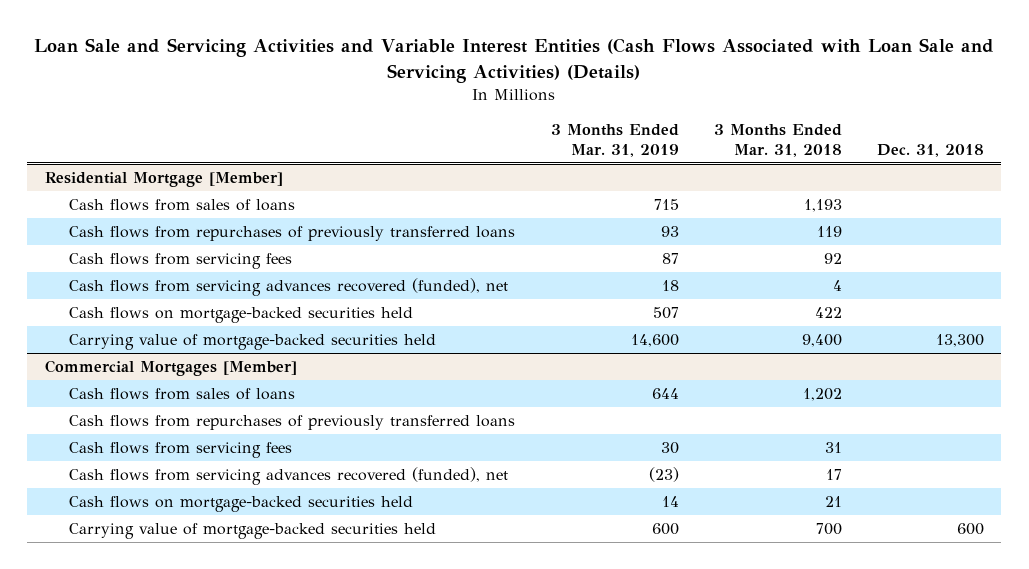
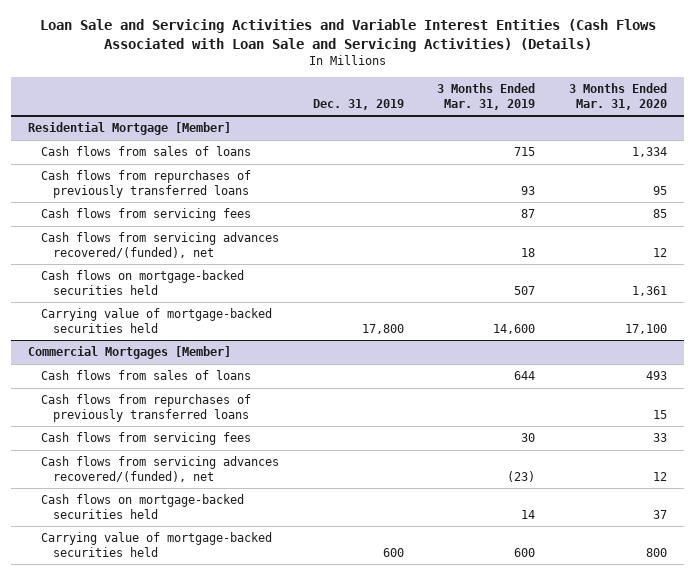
[713,123,842,157] 3 Months Ended Mar. 31, 2018 -> none
[876,143,984,157] Dec. 31, 2018 -> none
none -> [312,98,404,110] Dec. 31, 2019
none -> [569,83,668,110] 3 Months Ended Mar. 31, 2020
[69,278,509,297] Cash flows from servicing advances recovered (funded), net -> [40,232,279,258] Cash flows from servicing advances recovered/(funded), net
[69,467,509,486] Cash flows from servicing advances recovered (funded), net -> [40,456,279,482] Cash flows from servicing advances recovered/(funded), net

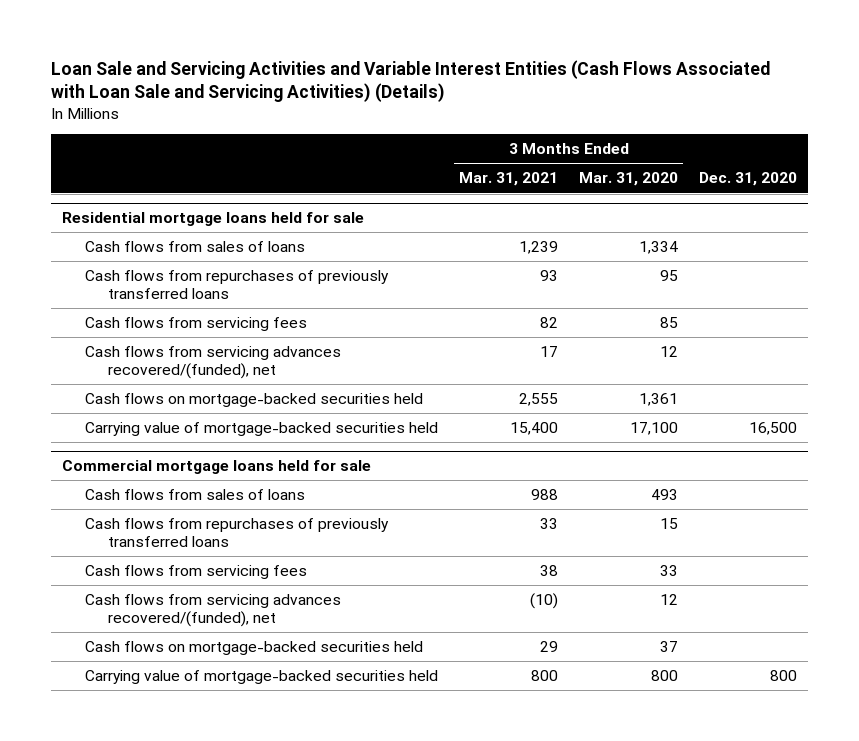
[312,98,404,110] Dec. 31, 2019 -> none
[437,83,536,110] 3 Months Ended Mar. 31, 2019 -> none
none -> [458,172,558,187] Mar. 31, 2021
none -> [699,172,798,187] Dec. 31, 2020
[28,122,232,136] Residential Mortgage [Member] -> [61,212,364,227] Residential mortgage loans held for sale
[28,346,232,360] Commercial Mortgages [Member] -> [61,460,371,475] Commercial mortgage loans held for sale

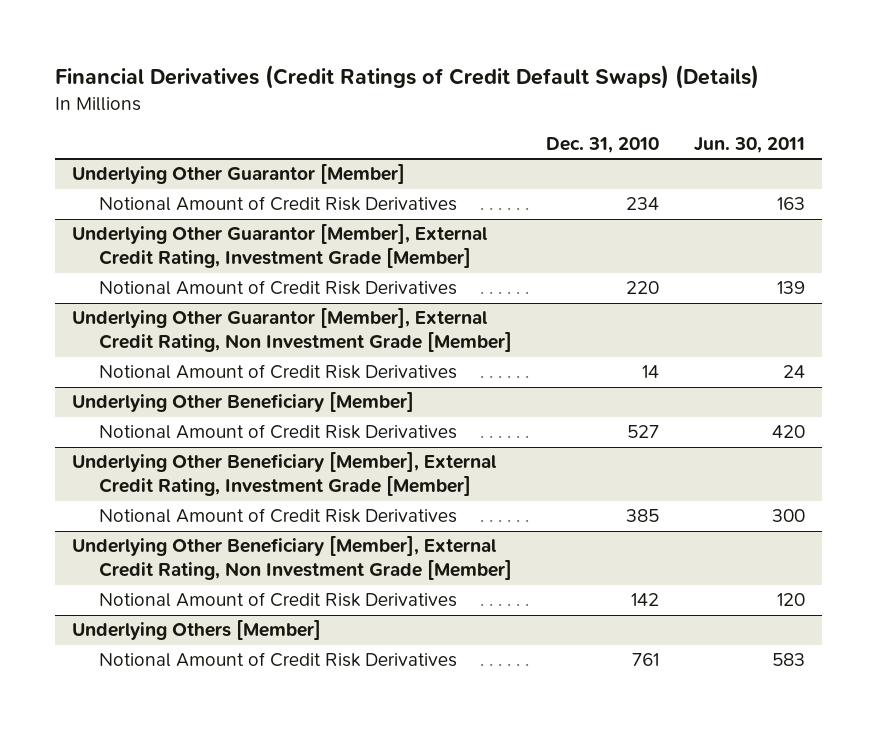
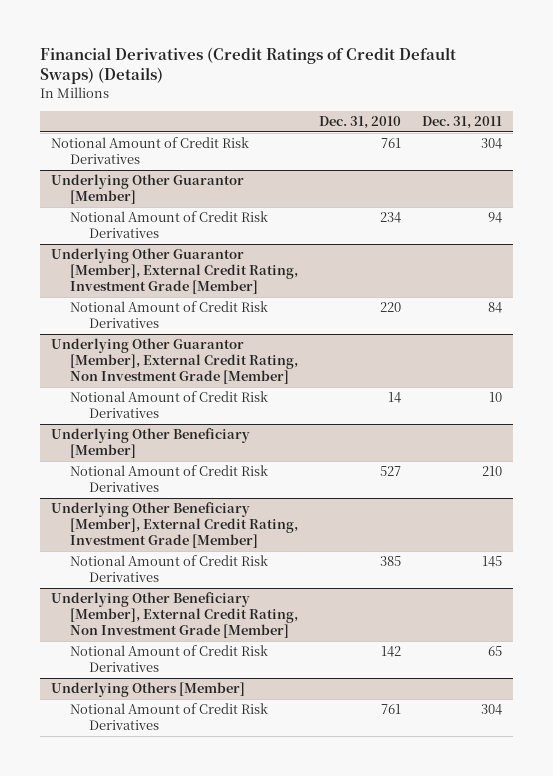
[693,136,805,153] Jun. 30, 2011 -> none
none -> [422,115,503,129] Dec. 31, 2011
none -> [50,137,249,165] Notional Amount of Credit Risk Derivatives

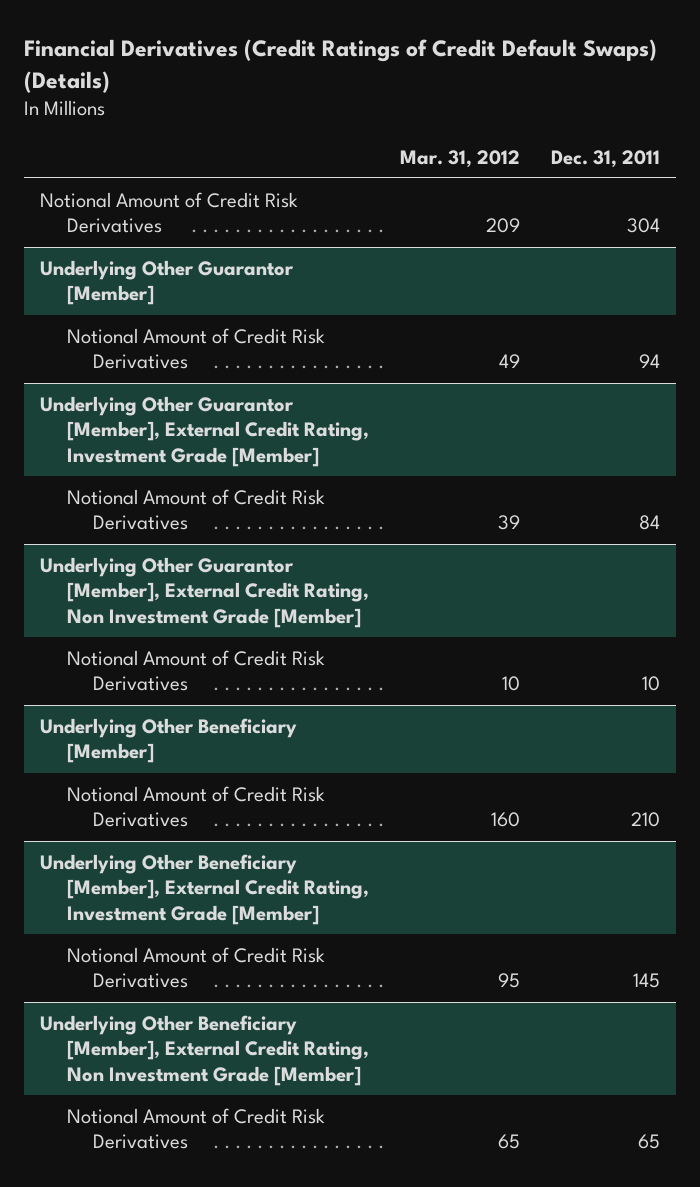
[319,115,402,129] Dec. 31, 2010 -> none
none -> [399,149,520,168] Mar. 31, 2012
[50,682,245,698] Underlying Others [Member] -> none
[70,703,269,731] Notional Amount of Credit Risk Derivatives -> none

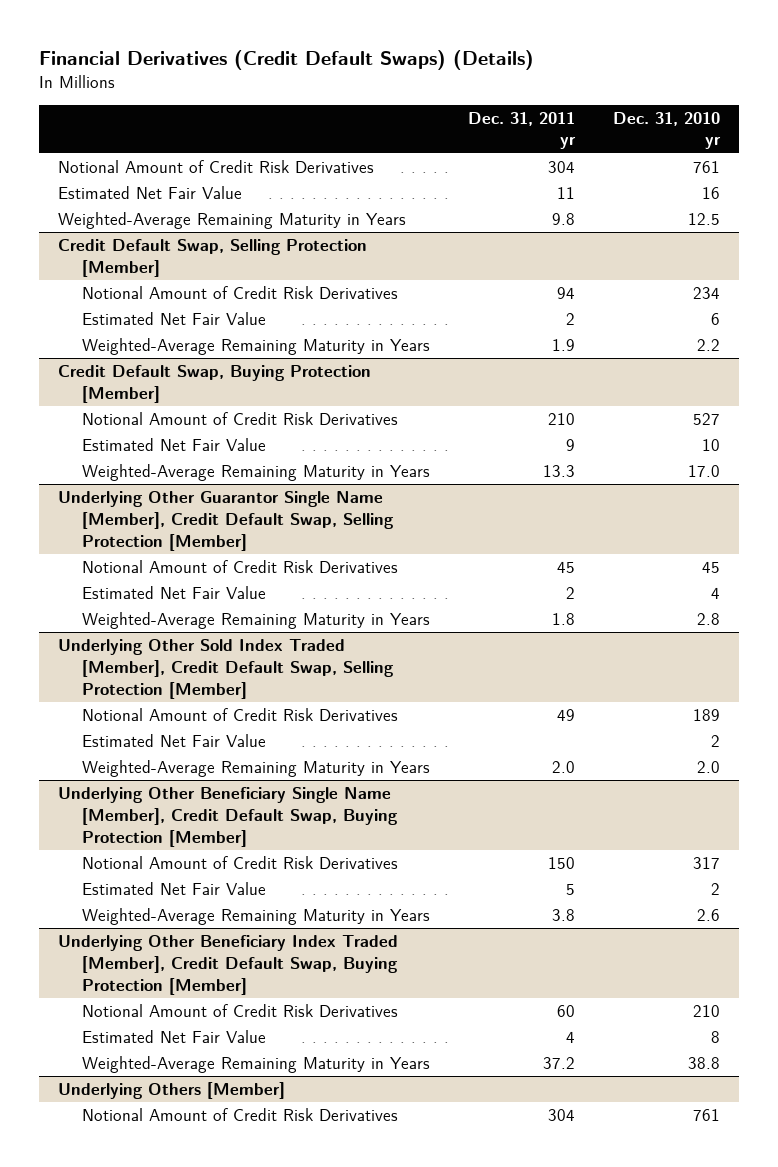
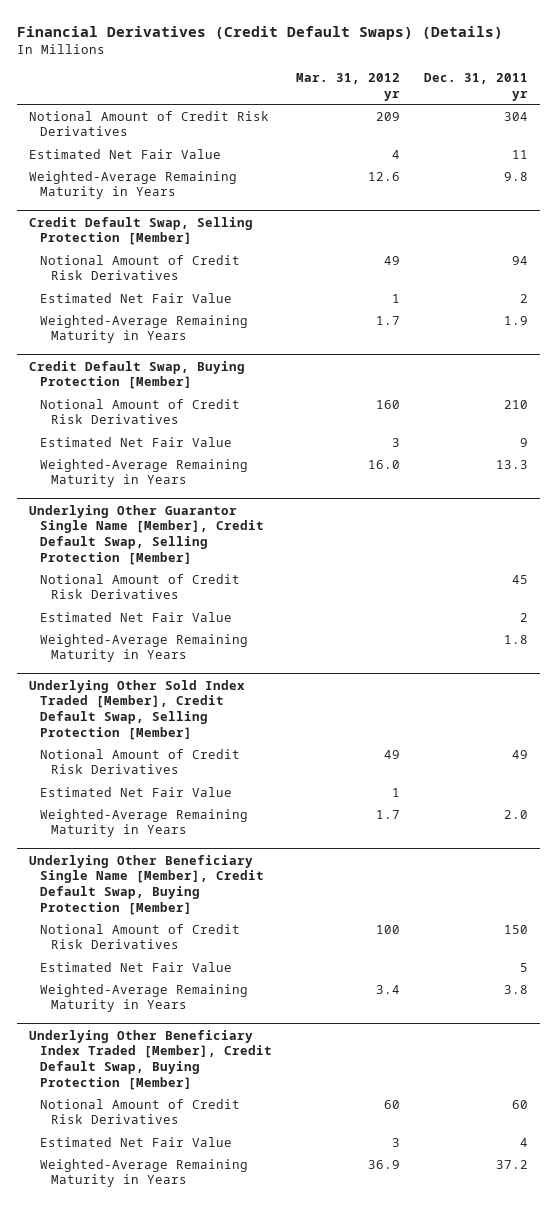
[613,111,722,150] Dec. 31, 2010 yr -> none
none -> [296,72,401,101] Mar. 31, 2012 yr
[58,1081,286,1099] Underlying Others [Member] -> none
[81,1107,398,1121] Notional Amount of Credit Risk Derivatives -> none

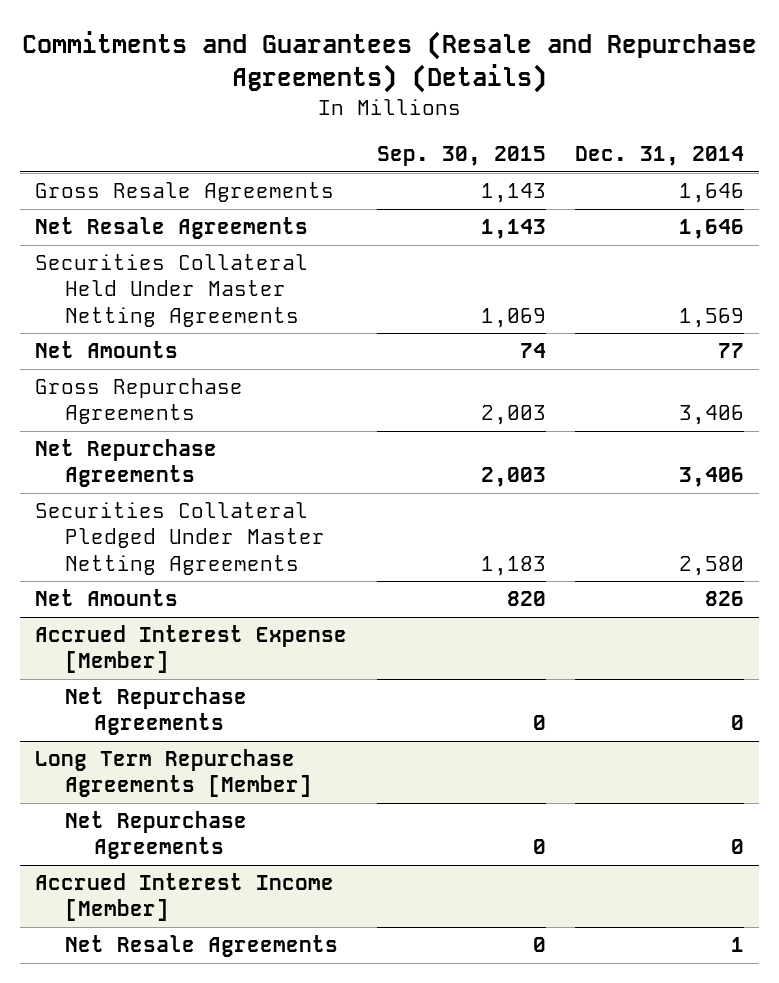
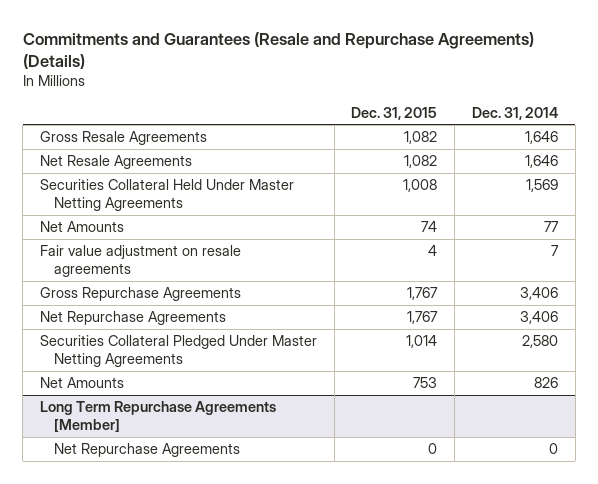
[376,146,546,167] Sep. 30, 2015 -> none
none -> [351,106,438,120] Dec. 31, 2015
none -> [39,245,241,277] Fair value adjustment on resale agreements
[34,625,347,674] Accrued Interest Expense [Member] -> none
[64,687,247,736] Net Repurchase Agreements -> none
[34,873,334,922] Accrued Interest Income [Member] -> none
[64,935,338,958] Net Resale Agreements -> none

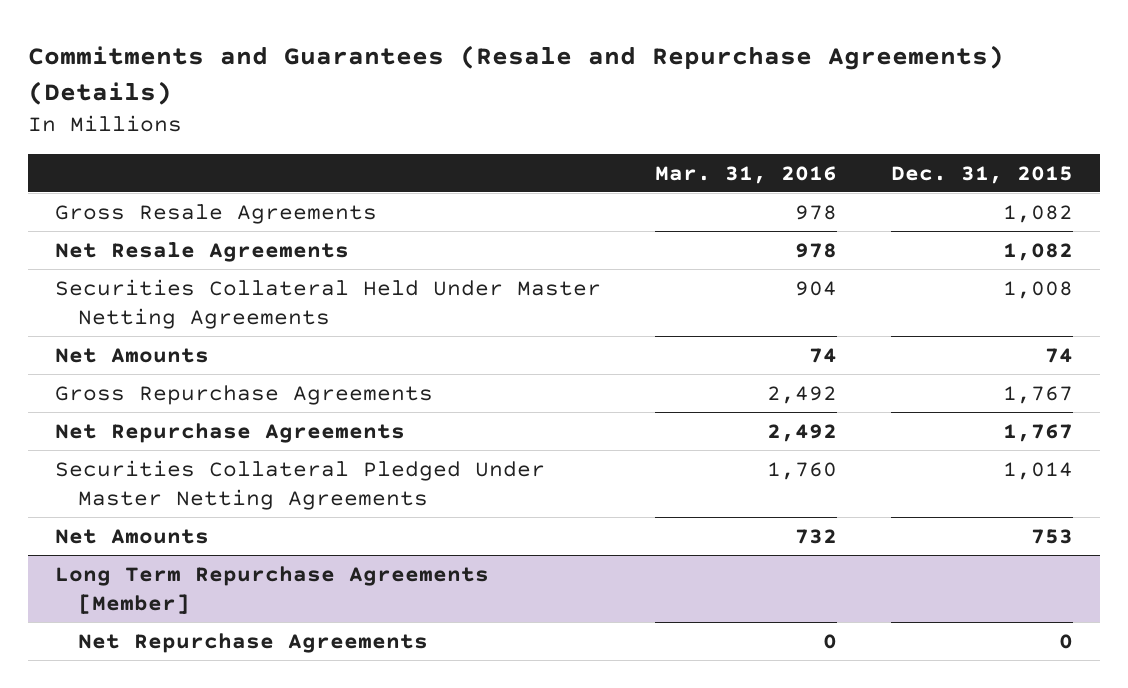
[472,106,559,120] Dec. 31, 2014 -> none
none -> [654,165,837,184] Mar. 31, 2016
[39,245,241,277] Fair value adjustment on resale agreements -> none

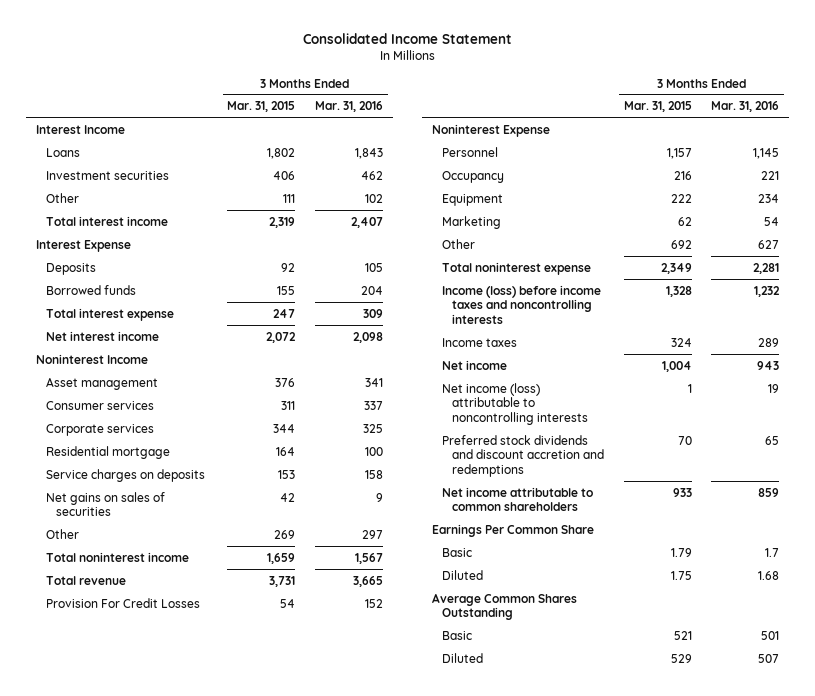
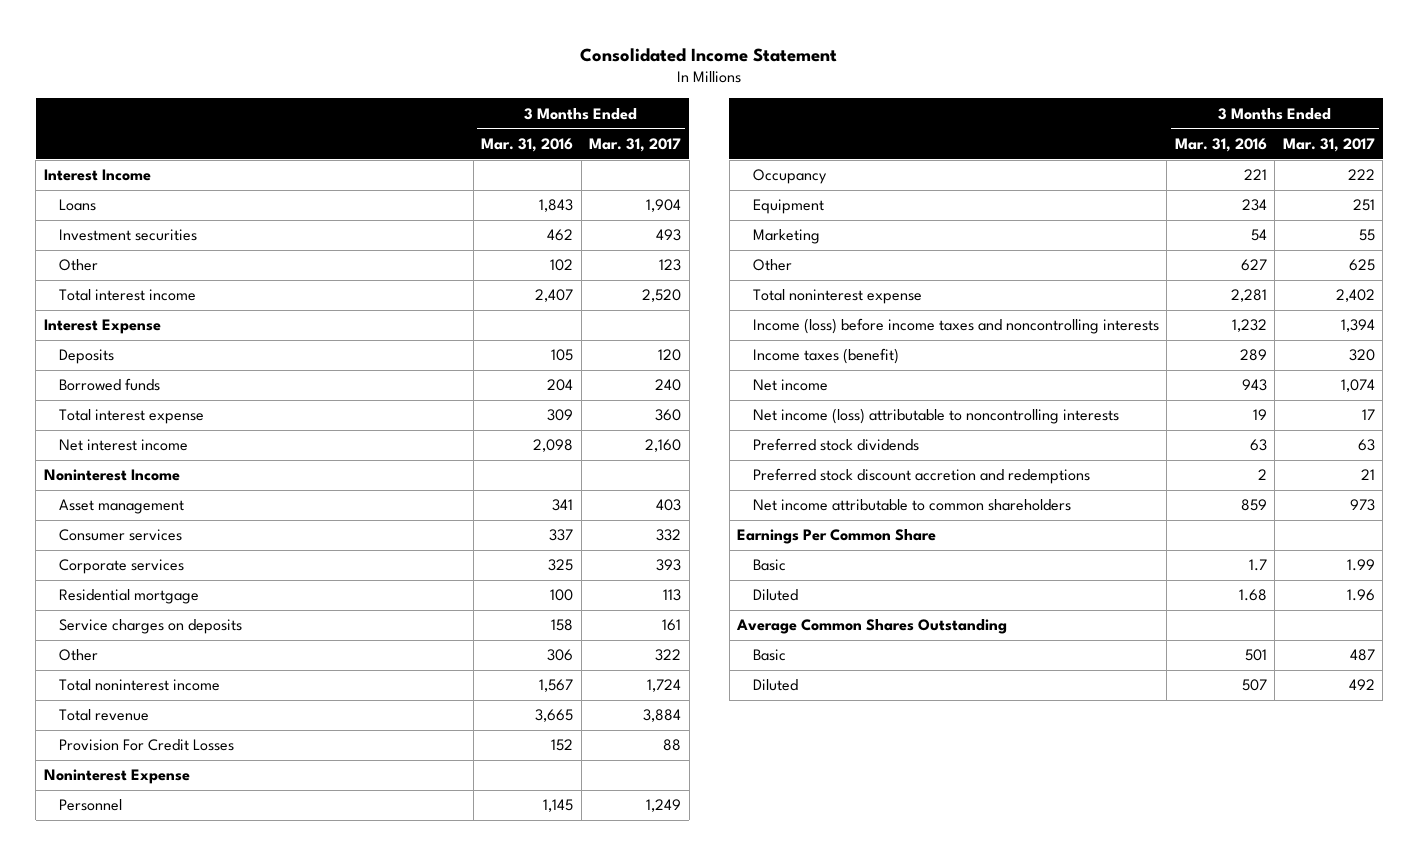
[227,101,296,113] Mar. 31, 2015 -> none
none -> [589,137,682,152] Mar. 31, 2017
[45,491,165,517] Net gains on sales of securities -> none
[362,529,384,539] 297 -> [547,649,574,662] 306
[442,337,518,347] Income taxes -> [752,348,899,365] Income taxes (benefit)
none -> [752,438,919,452] Preferred stock dividends
[442,434,605,478] Preferred stock dividends and discount accretion and redemptions -> [752,468,1090,485] Preferred stock discount accretion and redemptions
[765,435,780,445] 65 -> [1257,469,1267,481] 2

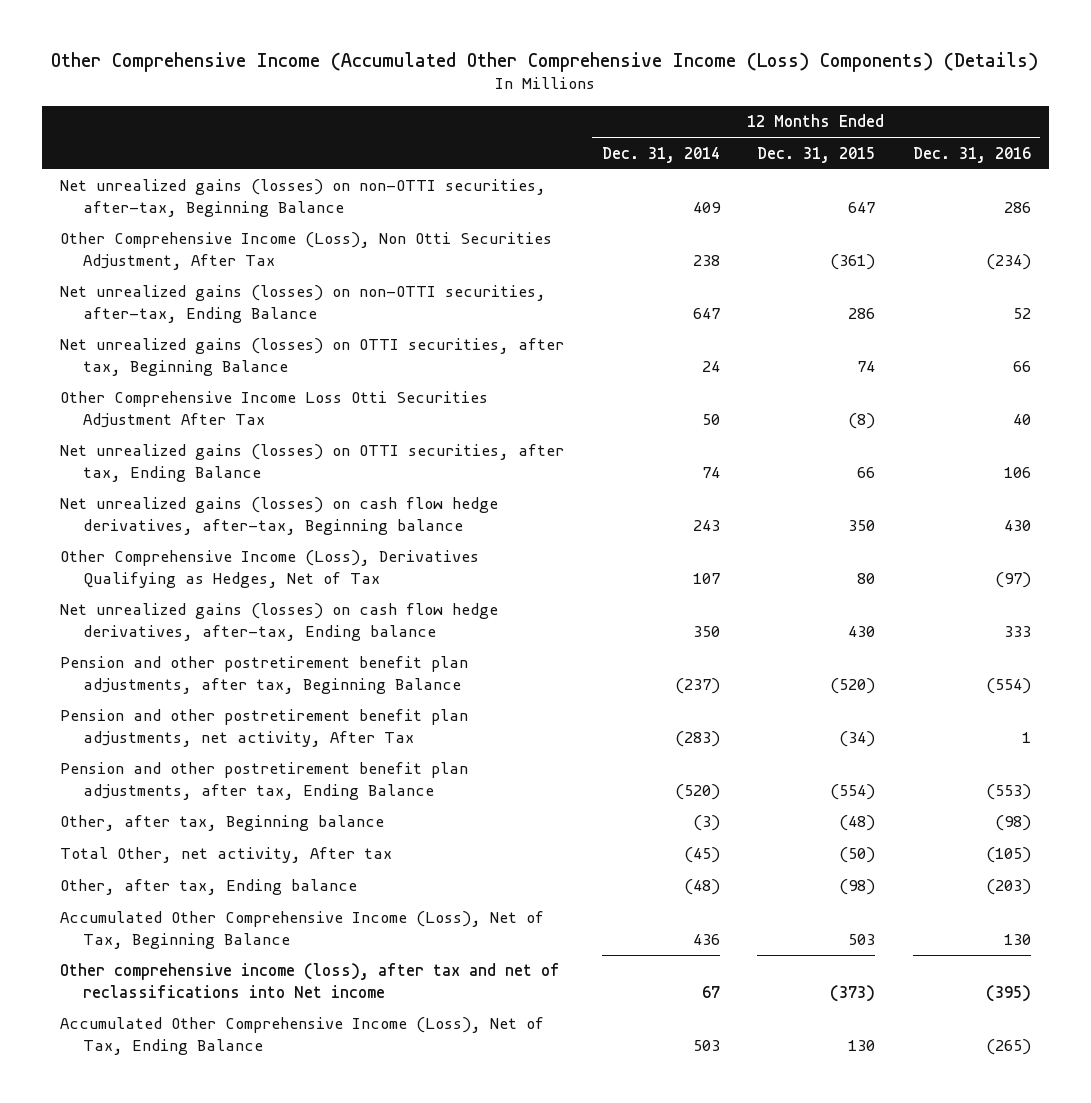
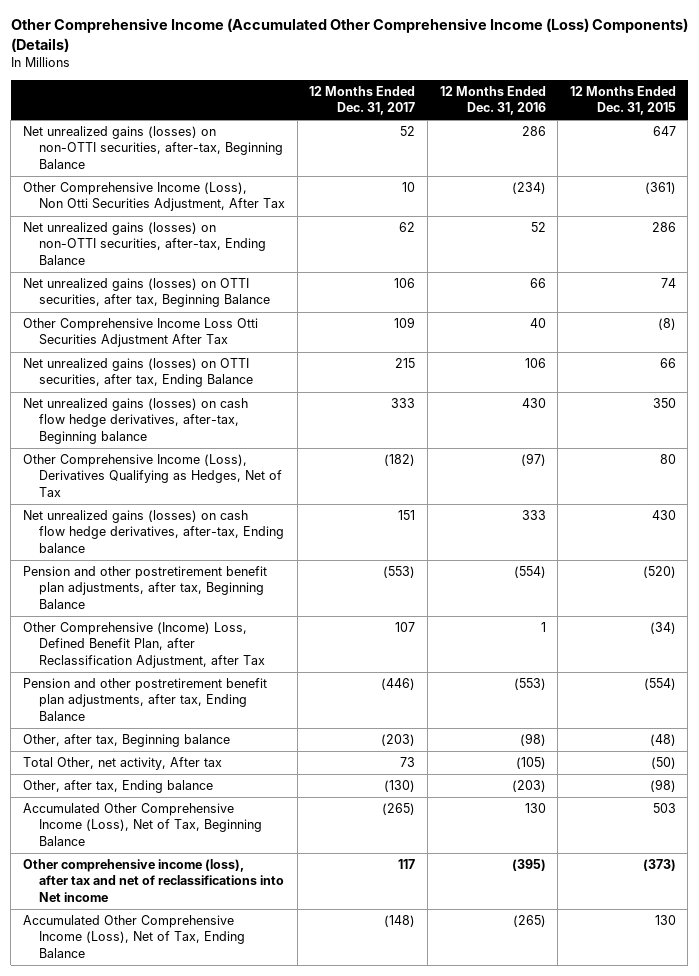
[601,146,720,163] Dec. 31, 2014 -> none
none -> [309,86,416,116] 12 Months Ended Dec. 31, 2017
[60,709,469,747] Pension and other postretirement benefit plan adjustments, net activity, After Tax -> [22,622,266,668] Other Comprehensive (Income) Loss, Defined Benefit Plan, after Reclassification Adjustment, after Tax

